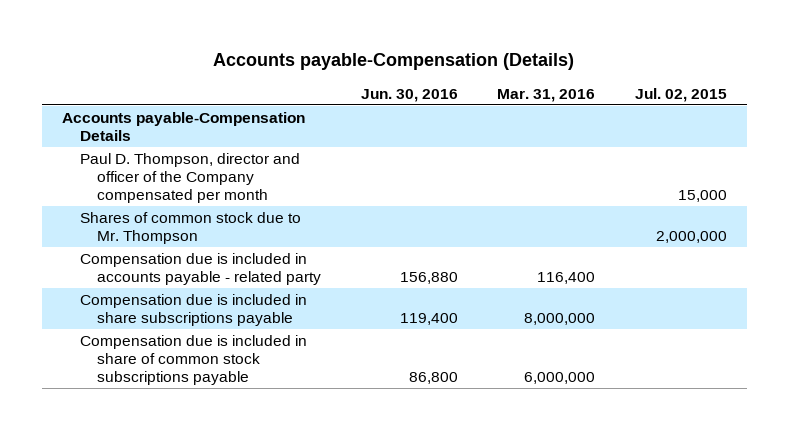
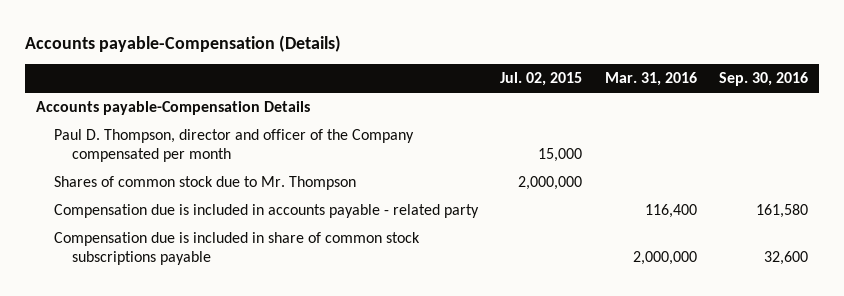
[360,88,458,102] Jun. 30, 2016 -> none
none -> [719,72,809,87] Sep. 30, 2016
[79,293,307,327] Compensation due is included in share subscriptions payable -> none
[524,372,596,385] 6,000,000 -> [632,250,697,265] 2,000,000

